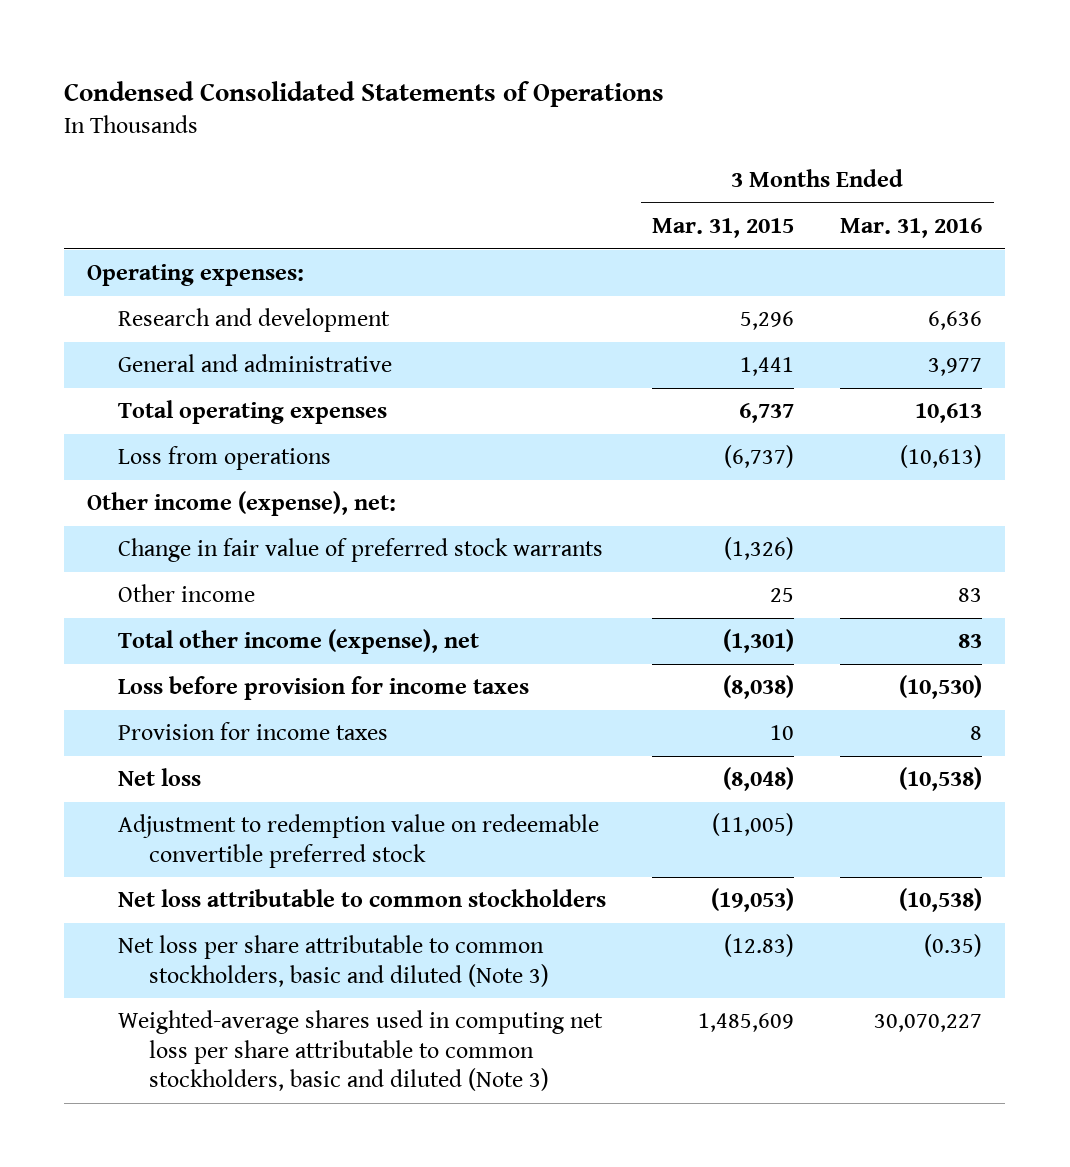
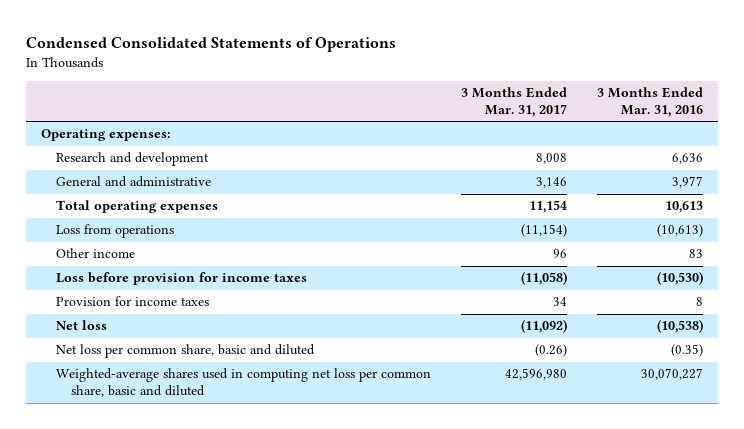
[652,218,795,239] Mar. 31, 2015 -> none
none -> [461,87,568,118] 3 Months Ended Mar. 31, 2017
[87,491,397,517] Other income (expense), net: -> none
[118,538,604,563] Change in fair value of preferred stock warrants -> none
[118,629,480,655] Total other income (expense), net -> none
[118,814,600,868] Adjustment to redemption value on redeemable convertible preferred stock -> none
[118,889,607,908] Net loss attributable to common stockholders -> none
[118,935,549,987] Net loss per share attributable to common stockholders, basic and diluted (Note 3) -> [55,344,315,359] Net loss per common share, basic and diluted
[118,1010,604,1092] Weighted-average shares used in computing net loss per share attributable to common stockholders, basic and diluted (Note 3) -> [55,368,431,398] Weighted-average shares used in computing net loss per common share, basic and diluted

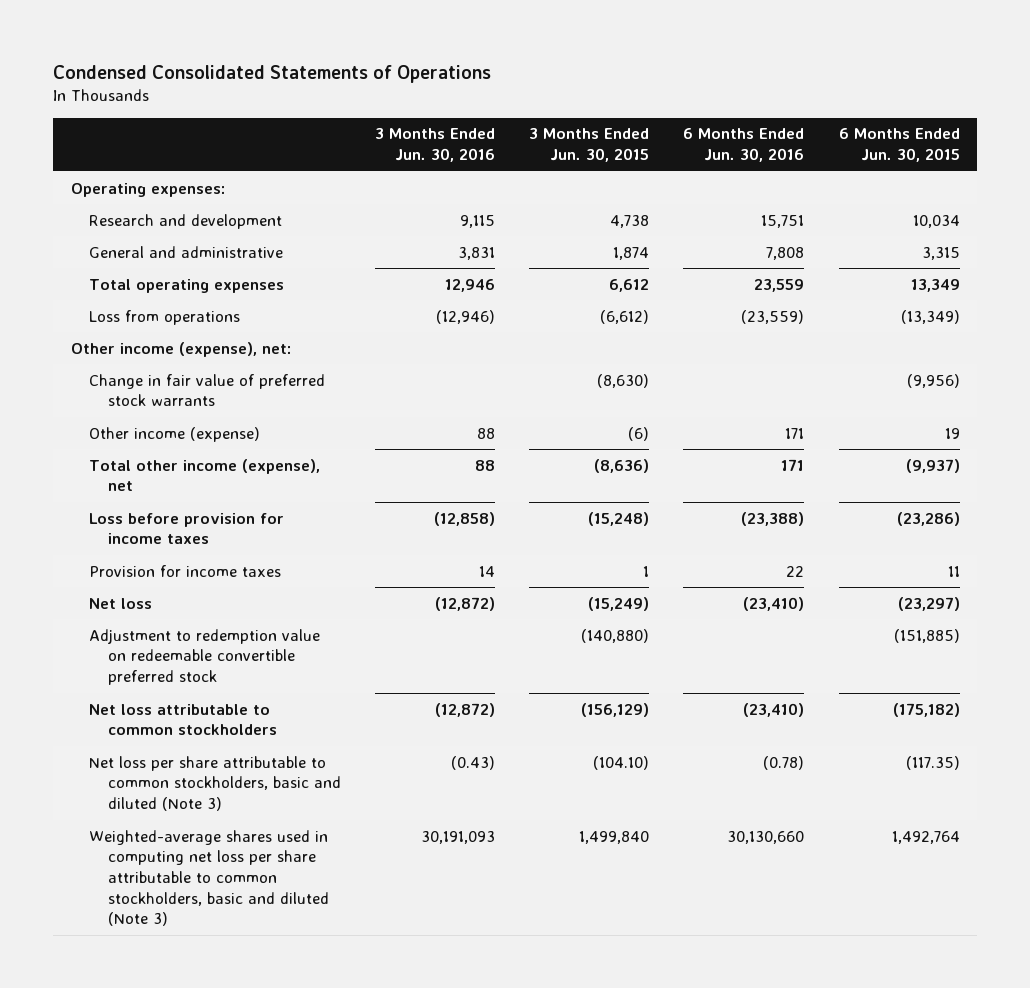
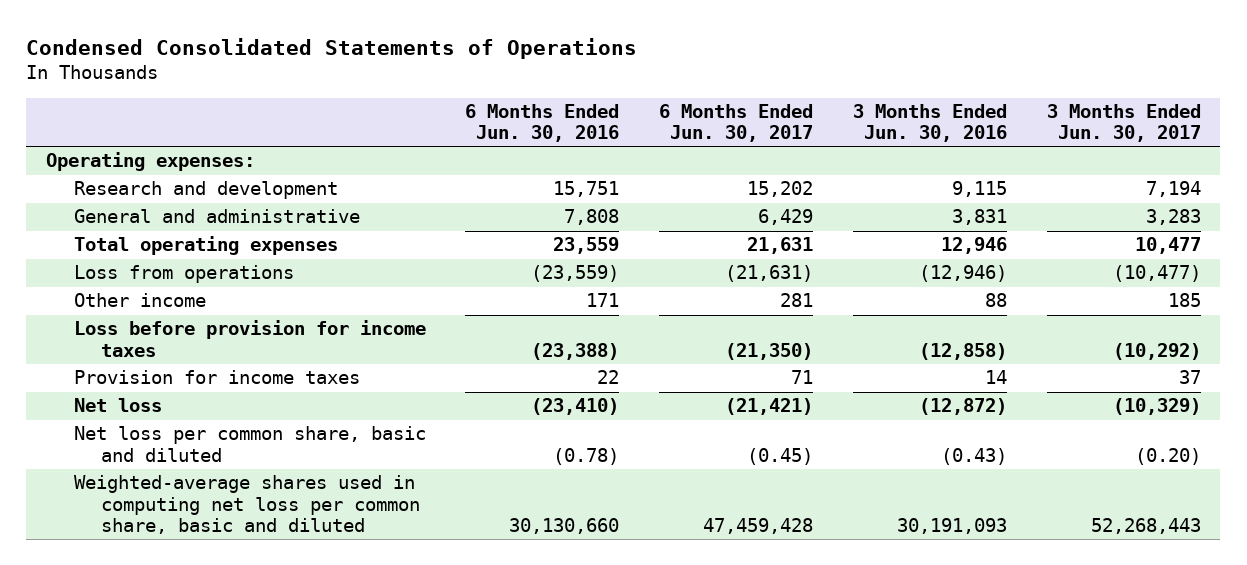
[529,128,650,162] 3 Months Ended Jun. 30, 2015 -> none
[838,128,960,162] 6 Months Ended Jun. 30, 2015 -> none
none -> [659,104,814,143] 6 Months Ended Jun. 30, 2017
none -> [1046,104,1201,143] 3 Months Ended Jun. 30, 2017
[70,341,291,357] Other income (expense), net: -> none
[89,373,326,407] Change in fair value of preferred stock warrants -> none
[89,458,321,492] Total other income (expense), net -> none
[89,426,261,442] Other income (expense) -> [73,293,206,308] Other income
[89,628,321,685] Adjustment to redemption value on redeemable convertible preferred stock -> none
[89,703,277,736] Net loss attributable to common stockholders -> none
[89,755,341,811] Net loss per share attributable to common stockholders, basic and diluted (Note 3) -> [73,426,426,462] Net loss per common share, basic and diluted
[89,829,329,927] Weighted-average shares used in computing net loss per share attributable to common stockholders, basic and diluted (Note 3) -> [73,475,421,534] Weighted-average shares used in computing net loss per common share, basic and diluted

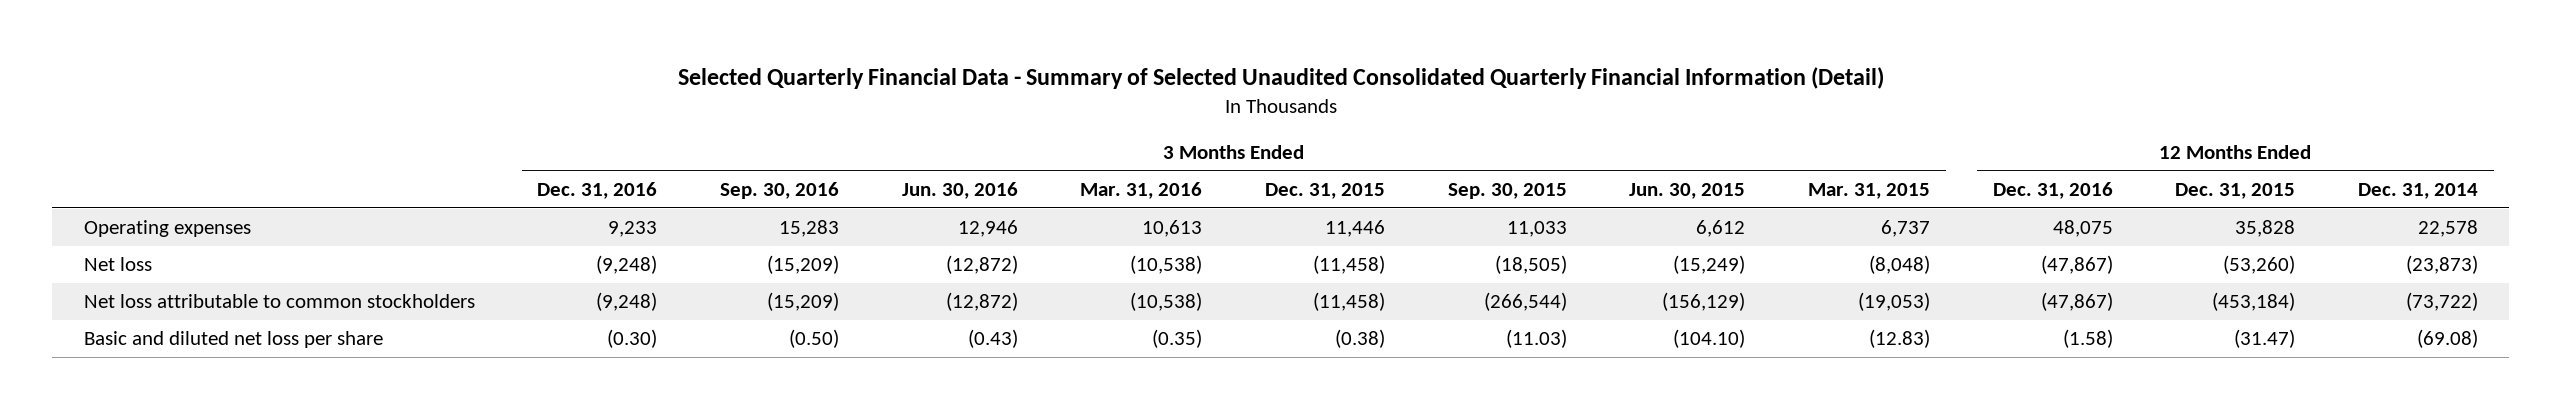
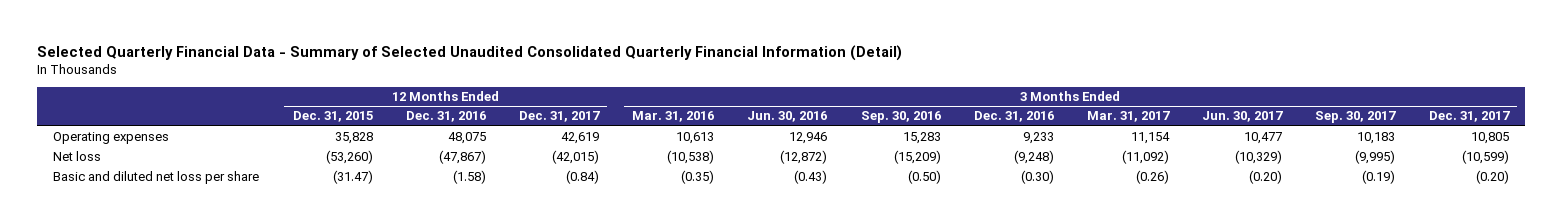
[1264,183,1385,200] Dec. 31, 2015 -> none
[1447,183,1567,200] Sep. 30, 2015 -> none
[1629,183,1746,200] Jun. 30, 2015 -> none
[1807,183,1930,200] Mar. 31, 2015 -> none
[2357,183,2478,200] Dec. 31, 2014 -> none
none -> [519,111,601,123] Dec. 31, 2017
none -> [1087,111,1171,123] Mar. 31, 2017
none -> [1202,111,1284,123] Jun. 30, 2017
none -> [1315,111,1397,124] Sep. 30, 2017
none -> [1428,111,1510,123] Dec. 31, 2017
[83,294,475,309] Net loss attributable to common stockholders -> none

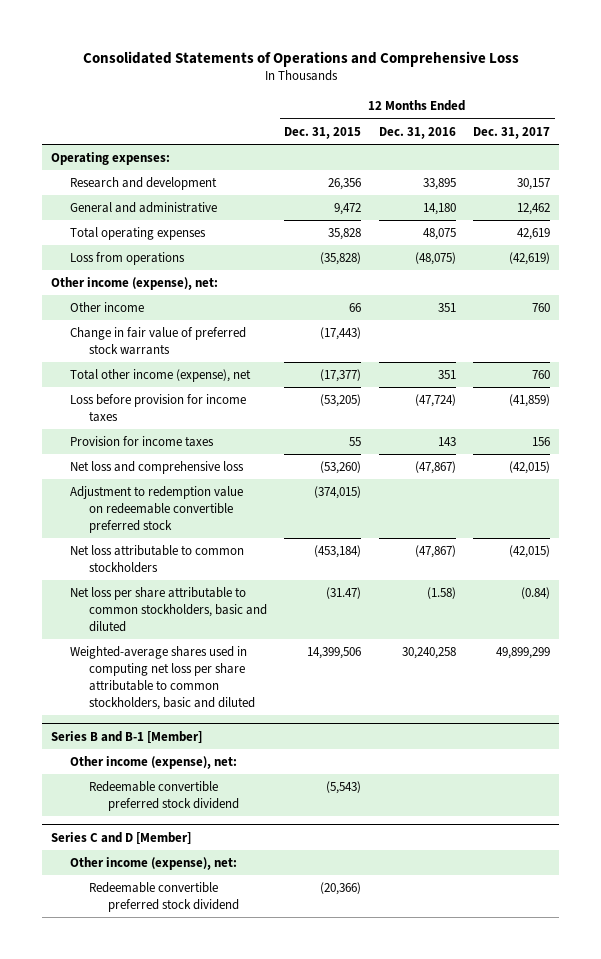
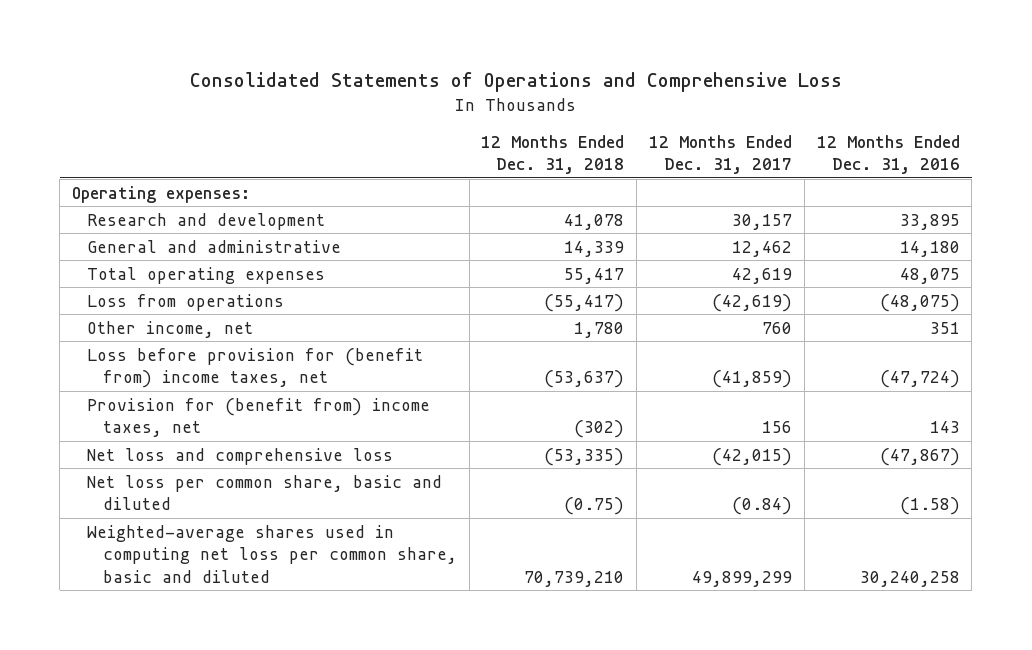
[284,126,362,139] Dec. 31, 2015 -> none
none -> [481,134,625,175] 12 Months Ended Dec. 31, 2018
[50,277,218,291] Other income (expense), net: -> none
[69,327,246,355] Change in fair value of preferred stock warrants -> none
[69,369,251,383] Total other income (expense), net -> none
[69,302,144,313] Other income -> [87,320,254,338] Other income, net
[69,394,246,422] Loss before provision for income taxes -> [87,347,424,389] Loss before provision for (benefit from) income taxes, net
[69,436,214,448] Provision for income taxes -> [87,397,431,438] Provision for (benefit from) income taxes, net
[69,486,243,533] Adjustment to redemption value on redeemable convertible preferred stock -> none
[69,545,244,573] Net loss attributable to common stockholders -> none
[50,730,202,743] Series B and B-1 [Member] -> none
[69,756,237,770] Other income (expense), net: -> none
[88,781,239,811] Redeemable convertible preferred stock dividend -> none
[50,831,191,844] Series C and D [Member] -> none
[69,857,237,871] Other income (expense), net: -> none
[88,882,239,912] Redeemable convertible preferred stock dividend -> none
[69,587,267,632] Net loss per share attributable to common stockholders, basic and diluted -> [87,474,443,511] Net loss per common share, basic and diluted
[69,646,255,710] Weighted-average shares used in computing net loss per share attributable to common stockholders, basic and diluted -> [87,524,457,583] Weighted-average shares used in computing net loss per common share, basic and diluted

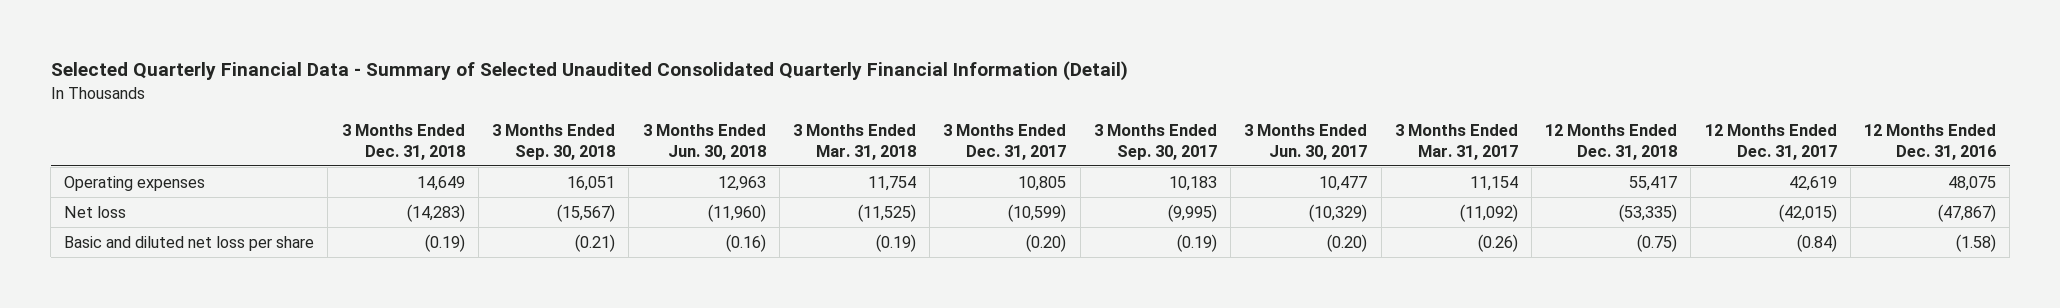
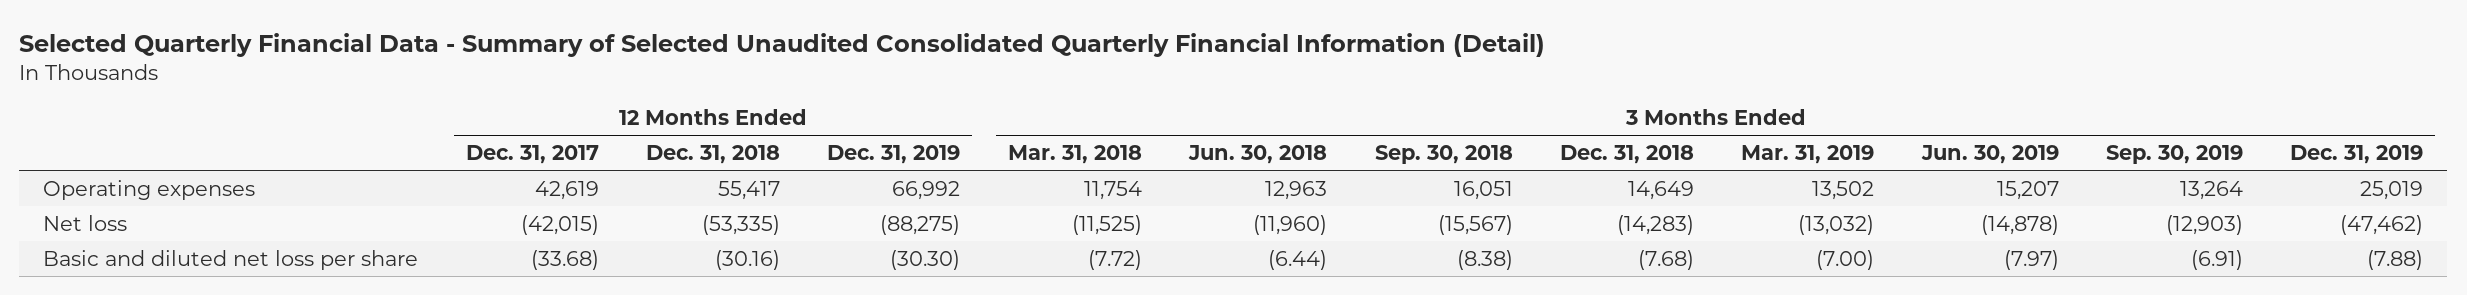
[943,124,1067,160] 3 Months Ended Dec. 31, 2017 -> none
[1093,124,1217,160] 3 Months Ended Sep. 30, 2017 -> none
[1244,124,1368,160] 3 Months Ended Jun. 30, 2017 -> none
[1394,124,1518,160] 3 Months Ended Mar. 31, 2017 -> none
[1864,124,1997,160] 12 Months Ended Dec. 31, 2016 -> none
none -> [827,145,961,165] Dec. 31, 2019
none -> [1741,145,1875,165] Mar. 31, 2019
none -> [1920,145,2059,165] Jun. 30, 2019
none -> [2106,145,2244,165] Sep. 30, 2019
none -> [2290,145,2424,165] Dec. 31, 2019
[424,233,465,252] (0.19) -> [1637,249,1694,270] (7.68)
[575,233,616,252] (0.21) -> [1456,249,1513,270] (8.38)
[725,233,766,252] (0.16) -> [1268,249,1328,270] (6.44)
[876,233,917,252] (0.19) -> [1087,249,1142,270] (7.72)
[1637,233,1678,252] (0.75) -> [714,249,780,270] (30.16)
[1796,233,1837,252] (0.84) -> [530,249,599,270] (33.68)

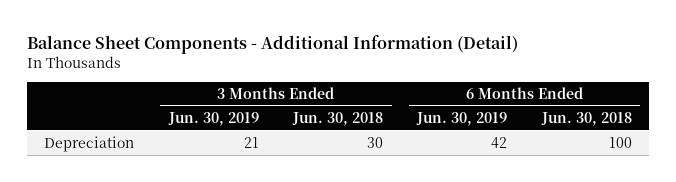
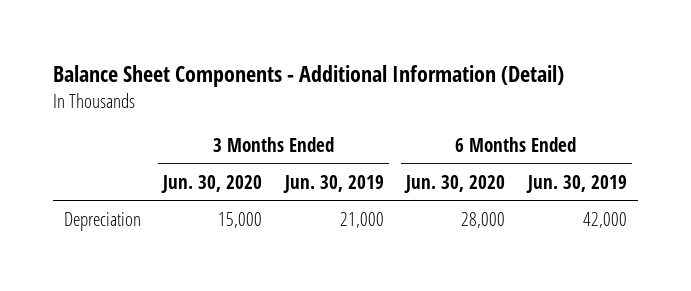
[292,111,384,126] Jun. 30, 2018 -> none
[540,111,632,126] Jun. 30, 2018 -> none
none -> [161,174,263,193] Jun. 30, 2020
none -> [404,174,506,193] Jun. 30, 2020
[243,136,259,148] 21 -> [339,212,384,229] 21,000
[491,136,508,148] 42 -> [582,212,627,229] 42,000

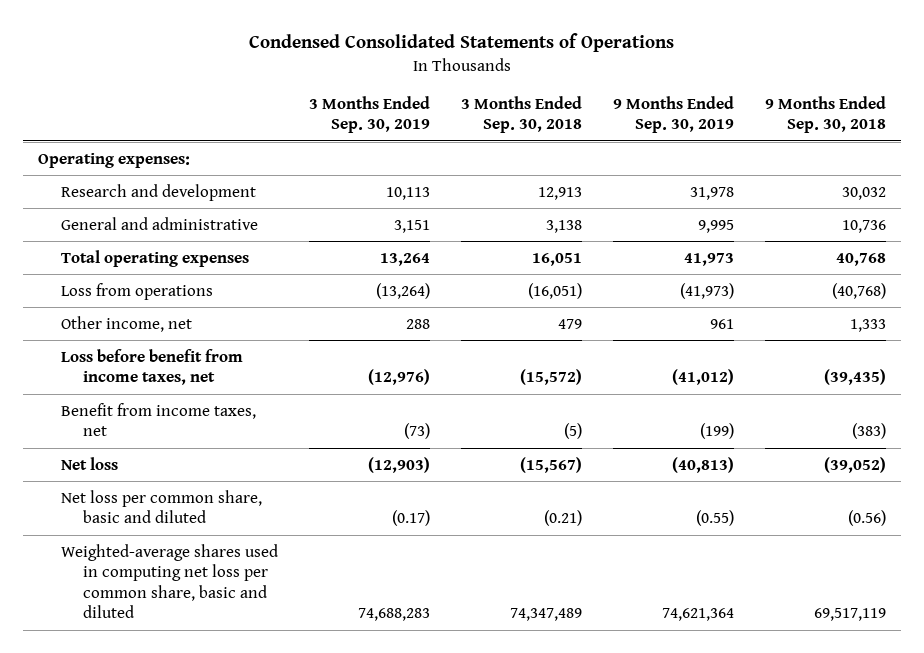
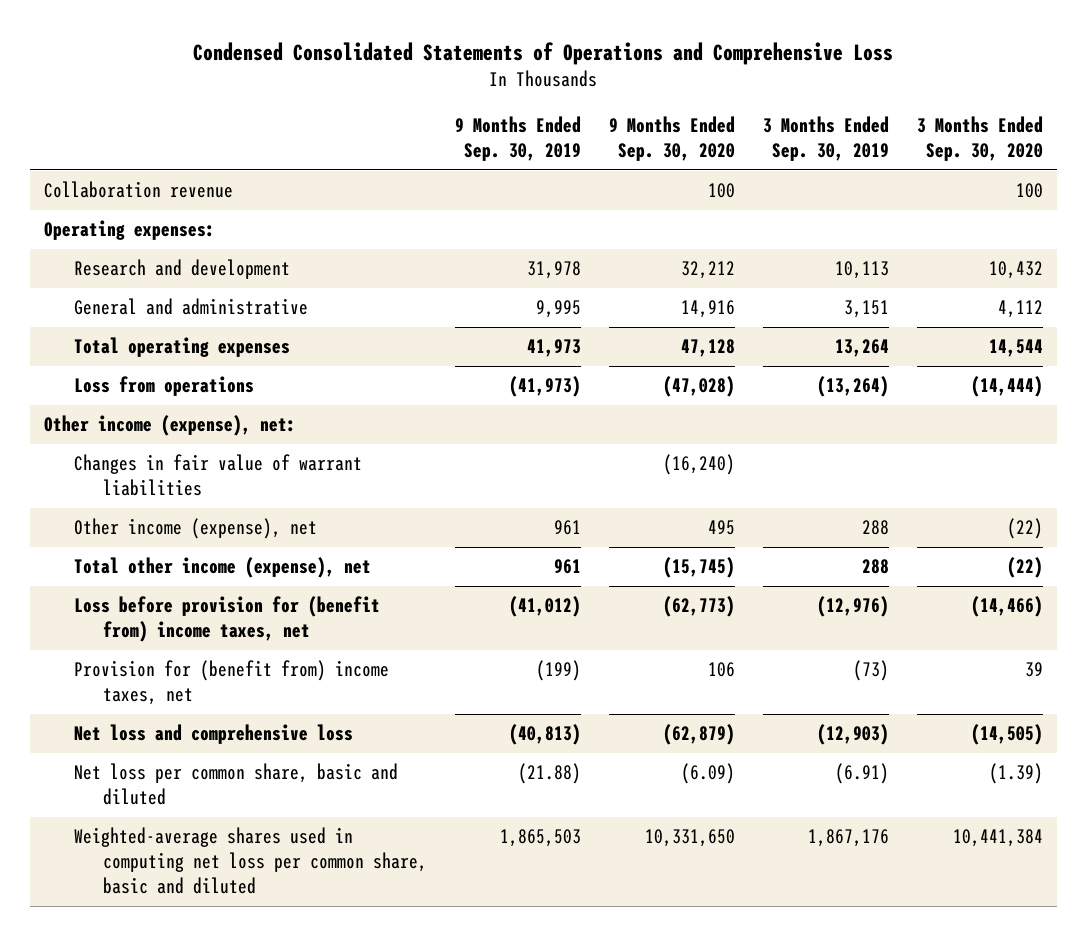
[249,33,675,53] Condensed Consolidated Statements of Operations -> [193,42,894,66] Condensed Consolidated Statements of Operations and Comprehensive Loss
[460,95,582,134] 3 Months Ended Sep. 30, 2018 -> none
[764,95,886,134] 9 Months Ended Sep. 30, 2018 -> none
none -> [608,115,735,161] 9 Months Ended Sep. 30, 2020
none -> [916,115,1043,161] 3 Months Ended Sep. 30, 2020
none -> [44,181,234,199] Collaboration revenue
none -> [44,415,297,437] Other income (expense), net:
none -> [73,454,362,497] Changes in fair value of warrant liabilities
[60,315,192,332] Other income, net -> [73,518,317,540] Other income (expense), net
none -> [73,557,371,579] Total other income (expense), net
[60,348,243,386] Loss before benefit from income taxes, net -> [73,596,380,643] Loss before provision for (benefit from) income taxes, net
[60,402,256,437] Benefit from income taxes, net -> [73,660,389,706] Provision for (benefit from) income taxes, net
[60,456,118,470] Net loss -> [73,724,353,745] Net loss and comprehensive loss
[391,510,430,527] (0.17) -> [834,763,889,785] (6.91)
[695,510,734,527] (0.55) -> [517,763,581,785] (21.88)
[357,608,430,622] 74,688,283 -> [807,829,889,848] 1,867,176
[661,608,734,622] 74,621,364 -> [499,829,581,848] 1,865,503

